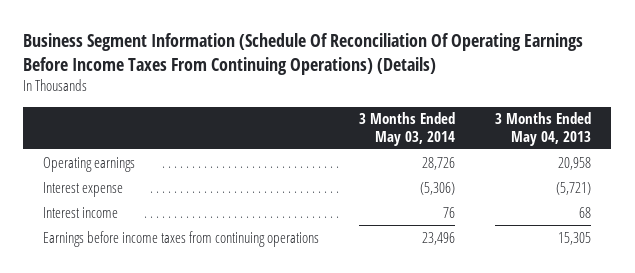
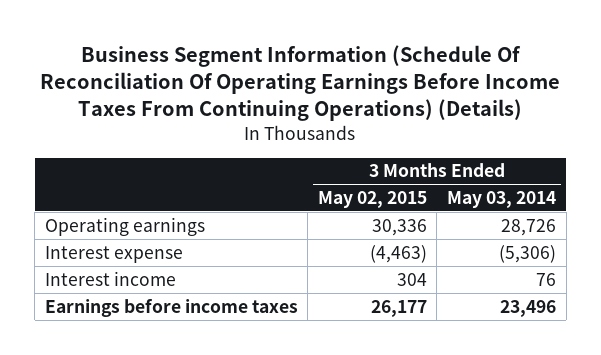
[495,112,592,147] 3 Months Ended May 04, 2013 -> none
none -> [317,190,427,208] May 02, 2015
[43,230,320,247] Earnings before income taxes from continuing operations -> [44,297,298,317] Earnings before income taxes

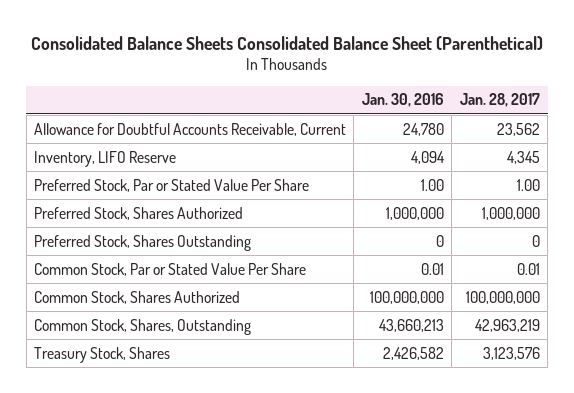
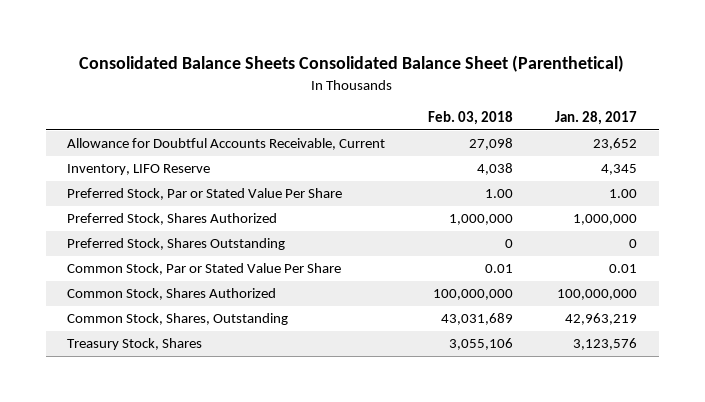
[361,93,444,108] Jan. 30, 2016 -> none
none -> [427,111,513,126] Feb. 03, 2018
[496,122,540,136] 23,562 -> [593,138,638,151] 23,652

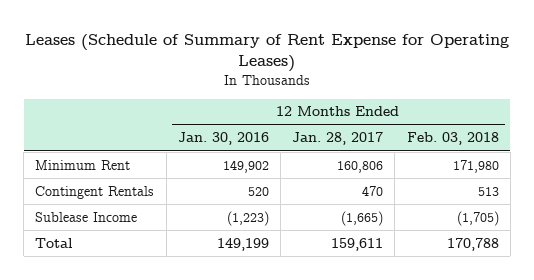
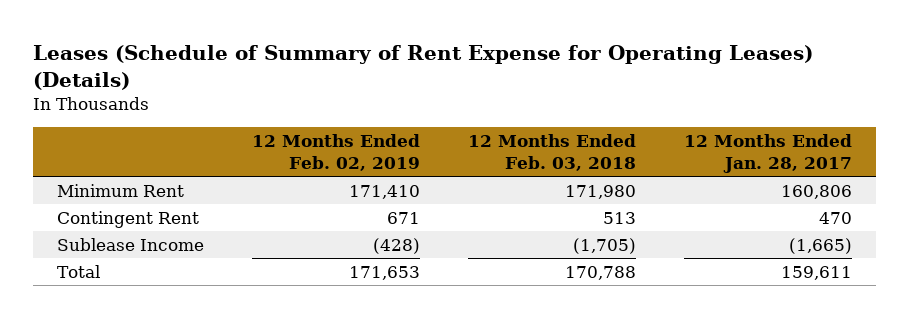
[25,34,510,73] Leases (Schedule of Summary of Rent Expense for Operating Leases) -> [33,45,814,90] Leases (Schedule of Summary of Rent Expense for Operating Leases) (Details)
[177,132,269,146] Jan. 30, 2016 -> none
none -> [252,133,421,171] 12 Months Ended Feb. 02, 2019
[35,185,155,199] Contingent Rentals -> [57,210,200,228] Contingent Rent

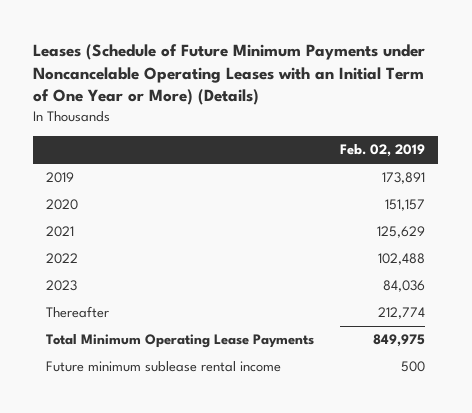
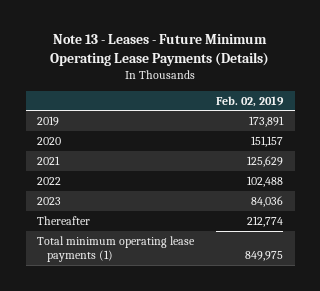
[33,43,426,106] Leases (Schedule of Future Minimum Payments under Noncancelable Operating Leases with an Initial Term of One Year or More) (Details) -> [50,34,270,66] Note 13 - Leases - Future Minimum Operating Lease Payments (Details)
[46,361,282,373] Future minimum sublease rental income -> none
[46,334,315,349] Total Minimum Operating Lease Payments -> [36,235,195,263] Total minimum operating lease payments (1)

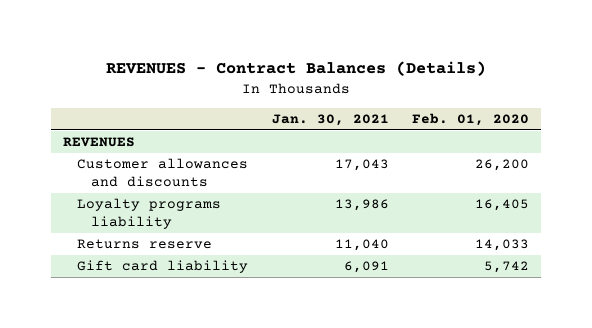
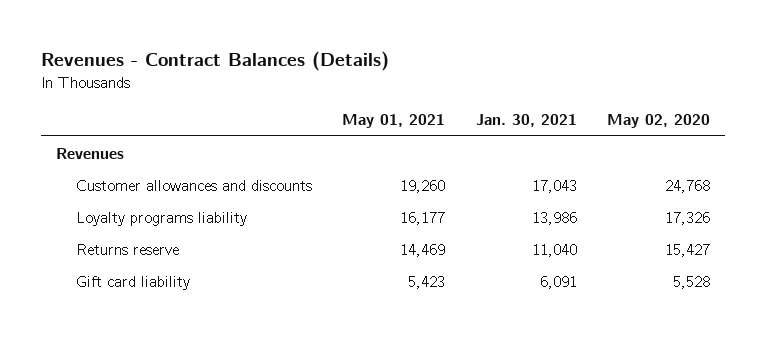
[106,61,487,77] REVENUES - Contract Balances (Details) -> [41,50,390,71] Revenues - Contract Balances (Details)
[412,112,530,126] Feb. 01, 2020 -> none
none -> [342,114,446,129] May 01, 2021
none -> [606,114,710,129] May 02, 2020
[62,137,135,148] REVENUES -> [56,147,125,159] Revenues

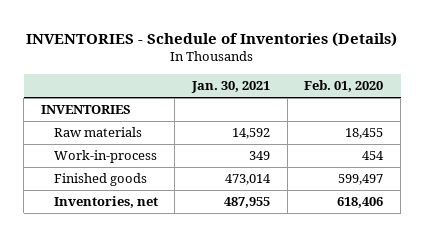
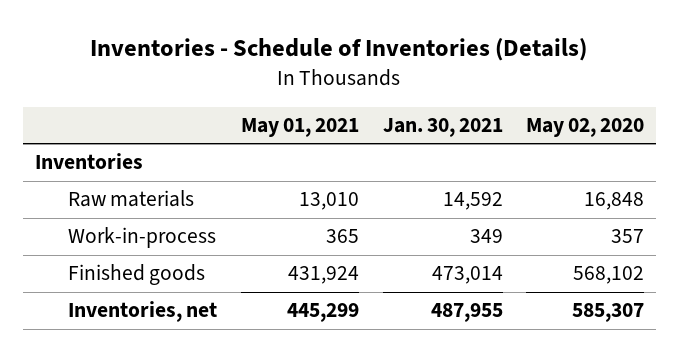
[26,31,398,47] INVENTORIES - Schedule of Inventories (Details) -> [90,37,588,61] Inventories - Schedule of Inventories (Details)
[304,80,384,93] Feb. 01, 2020 -> none
none -> [240,117,359,137] May 01, 2021
none -> [526,117,645,137] May 02, 2020
[40,105,131,115] INVENTORIES -> [34,153,143,170] Inventories

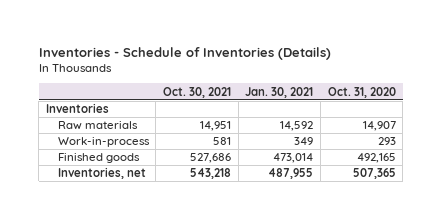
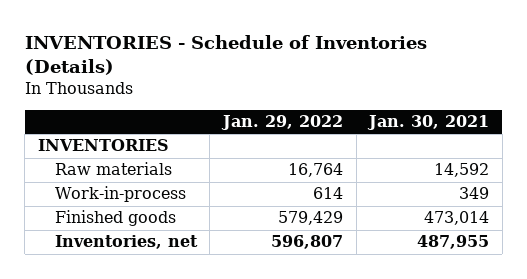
[38,46,331,60] Inventories - Schedule of Inventories (Details) -> [24,35,427,76] INVENTORIES - Schedule of Inventories (Details)
[163,86,232,98] Oct. 30, 2021 -> none
[327,86,396,98] Oct. 31, 2020 -> none
none -> [220,115,343,131] Jan. 29, 2022
[45,103,109,114] Inventories -> [37,139,169,152] INVENTORIES

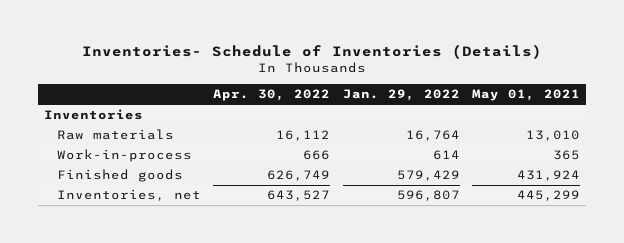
[24,35,427,76] INVENTORIES - Schedule of Inventories (Details) -> [82,44,543,60] Inventories- Schedule of Inventories (Details)
[367,115,490,131] Jan. 30, 2021 -> none
none -> [213,89,331,102] Apr. 30, 2022
none -> [472,89,581,102] May 01, 2021
[37,139,169,152] INVENTORIES -> [44,109,144,121] Inventories

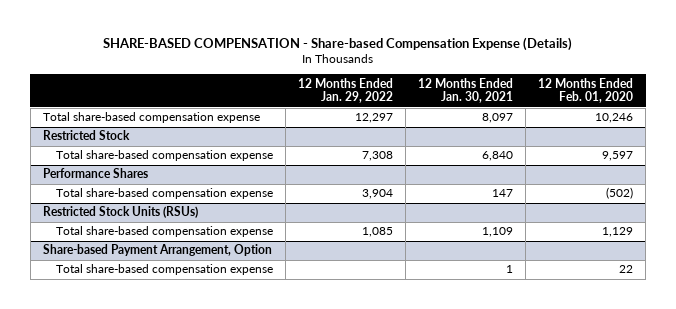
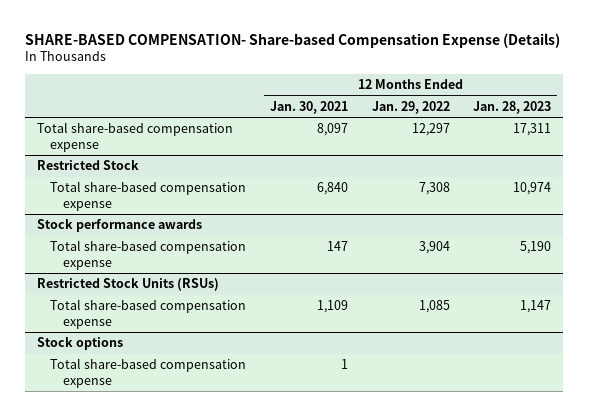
[102,36,572,51] SHARE-BASED COMPENSATION - Share-based Compensation Expense (Details) -> [25,32,561,48] SHARE-BASED COMPENSATION- Share-based Compensation Expense (Details)
[538,77,634,104] 12 Months Ended Feb. 01, 2020 -> none
none -> [473,100,552,114] Jan. 28, 2023
[42,168,148,179] Performance Shares -> [37,219,203,233] Stock performance awards
[42,244,272,257] Share-based Payment Arrangement, Option -> [37,337,124,351] Stock options

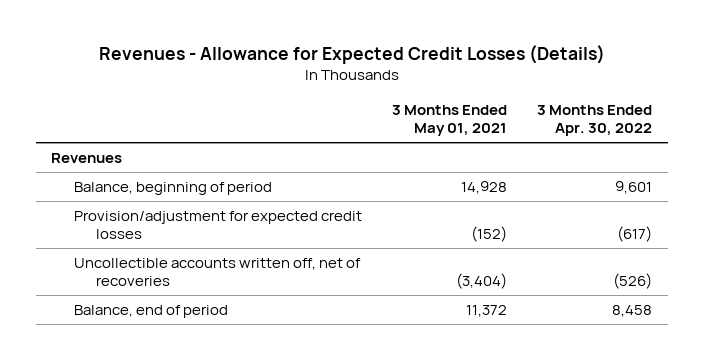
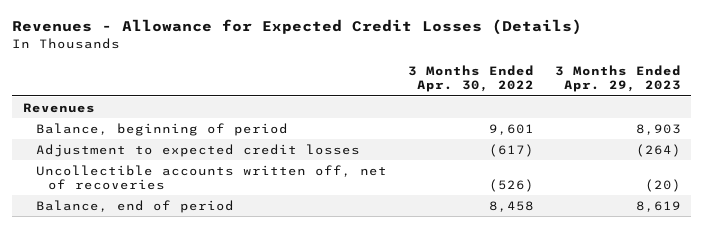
[391,105,507,137] 3 Months Ended May 01, 2021 -> none
none -> [554,64,681,93] 3 Months Ended Apr. 29, 2023
[73,211,362,240] Provision/adjustment for expected credit losses -> [35,143,360,157] Adjustment to expected credit losses

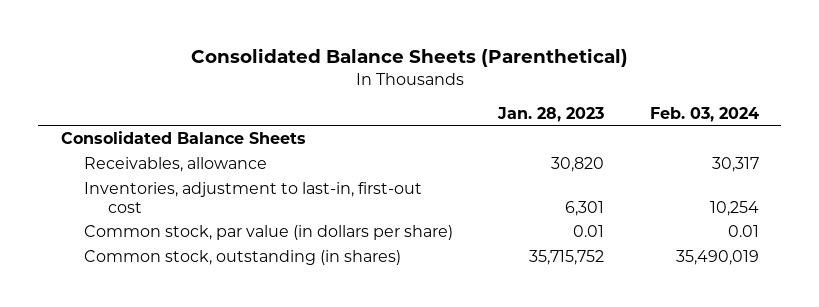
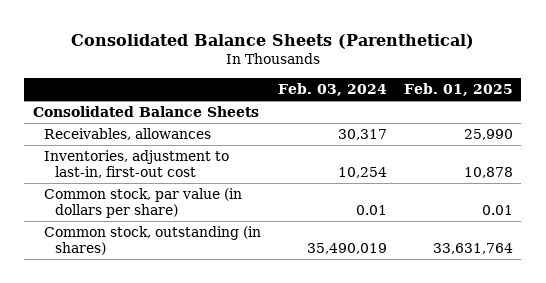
[497,106,605,122] Jan. 28, 2023 -> none
none -> [403,83,513,97] Feb. 01, 2025
[84,156,268,172] Receivables, allowance -> [44,128,212,141] Receivables, allowances

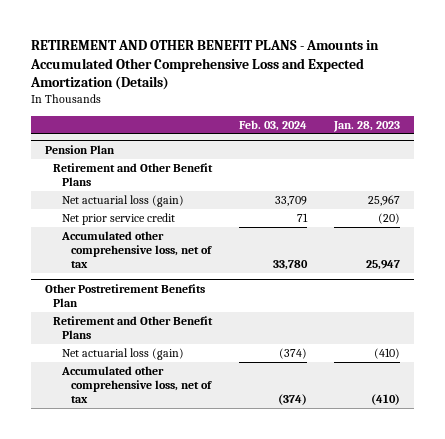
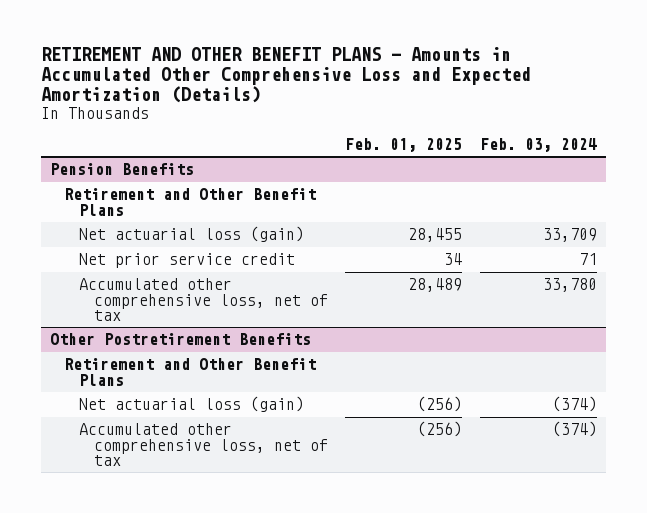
[333,120,401,132] Jan. 28, 2023 -> none
none -> [345,137,463,152] Feb. 01, 2025
[44,144,115,154] Pension Plan -> [49,163,194,176] Pension Benefits
[44,283,205,307] Other Postretirement Benefits Plan -> [49,333,311,346] Other Postretirement Benefits

